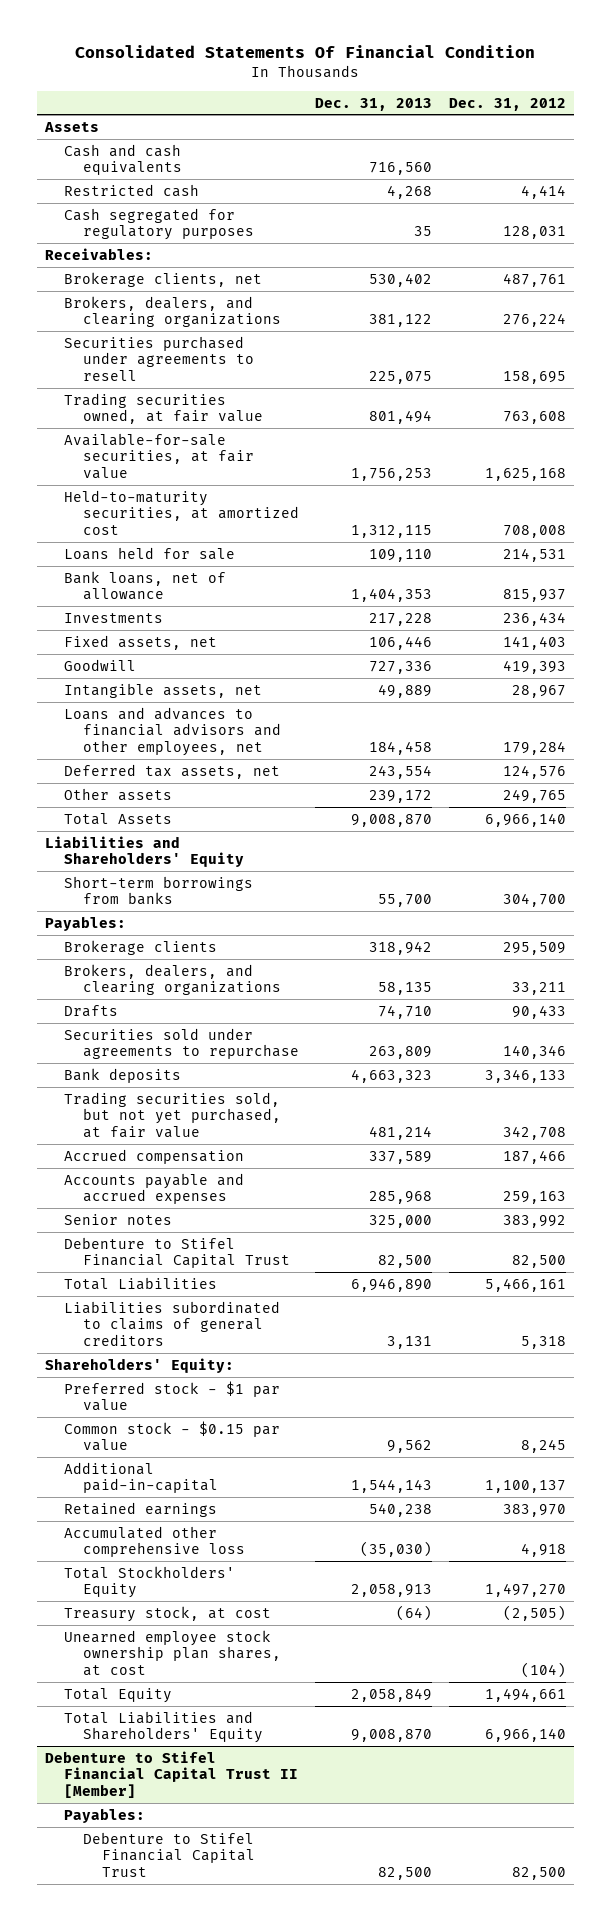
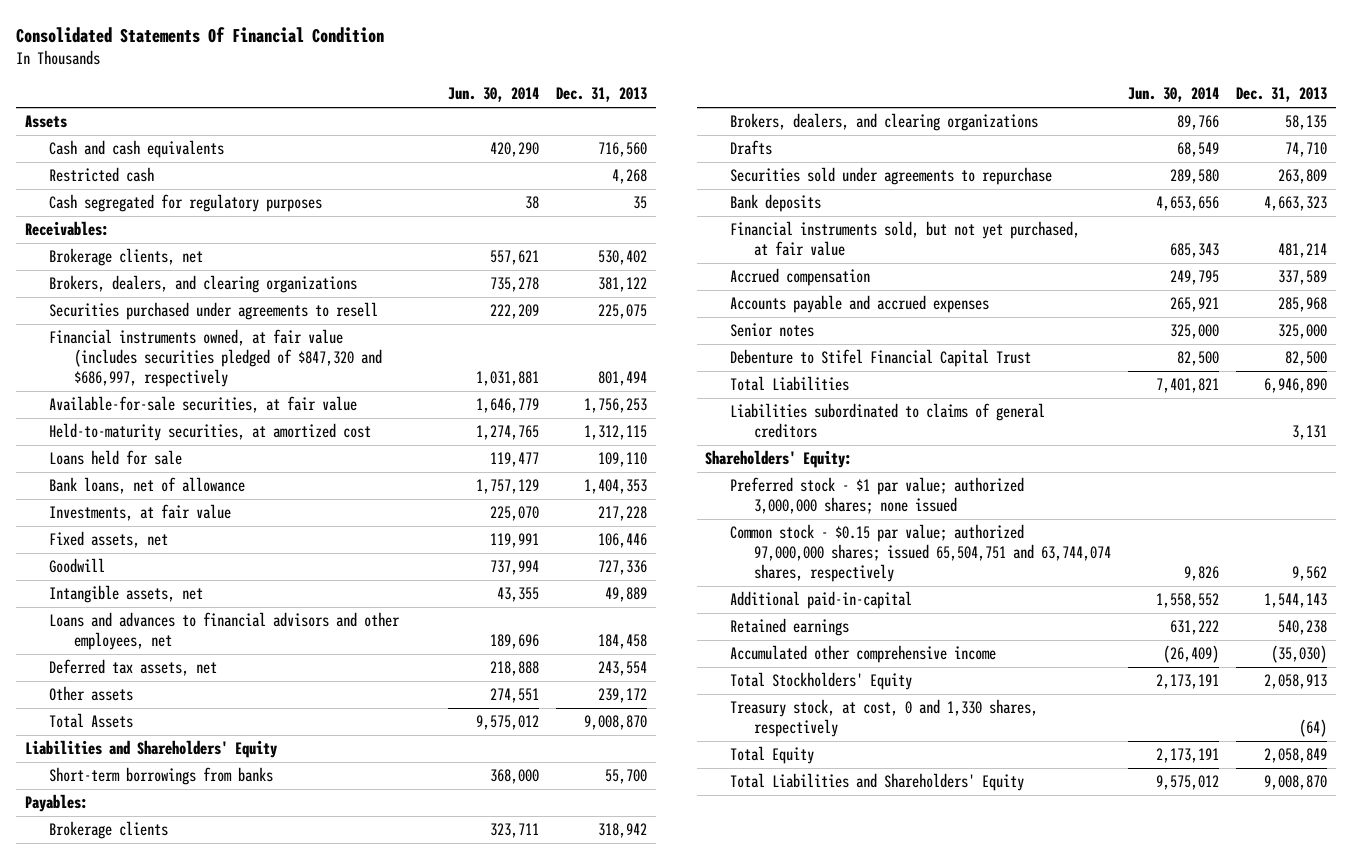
[449,97,567,111] Dec. 31, 2012 -> none
none -> [448,87,540,103] Jun. 30, 2014
[63,392,263,425] Trading securities owned, at fair value -> [49,329,382,388] Financial instruments owned, at fair value (includes securities pledged of $847,320 and $686,997, respectively
[63,612,163,623] Investments -> [49,504,232,522] Investments, at fair value
[63,1091,281,1139] Trading securities sold, but not yet purchased, at fair value -> [729,221,1080,257] Financial instruments sold, but not yet purchased, at fair value
[63,1380,280,1412] Preferred stock - $1 par value -> [729,477,1024,515] Preferred stock - $1 par value; authorized 3,000,000 shares; none issued
[63,1420,280,1452] Common stock - $0.15 par value -> [729,524,1111,583] Common stock - $0.15 par value; authorized 97,000,000 shares; issued 65,504,751 and 63,744,074 shares, respectively
[63,1525,245,1558] Accumulated other comprehensive loss -> [729,645,996,664] Accumulated other comprehensive income
[63,1629,281,1677] Unearned employee stock ownership plan shares, at cost -> none
[63,1605,271,1622] Treasury stock, at cost -> [729,699,1038,738] Treasury stock, at cost, 0 and 1,330 shares, respectively
[44,1750,298,1799] Debenture to Stifel Financial Capital Trust II [Member] -> none
[63,1807,145,1823] Payables: -> none
[82,1831,255,1878] Debenture to Stifel Financial Capital Trust -> none

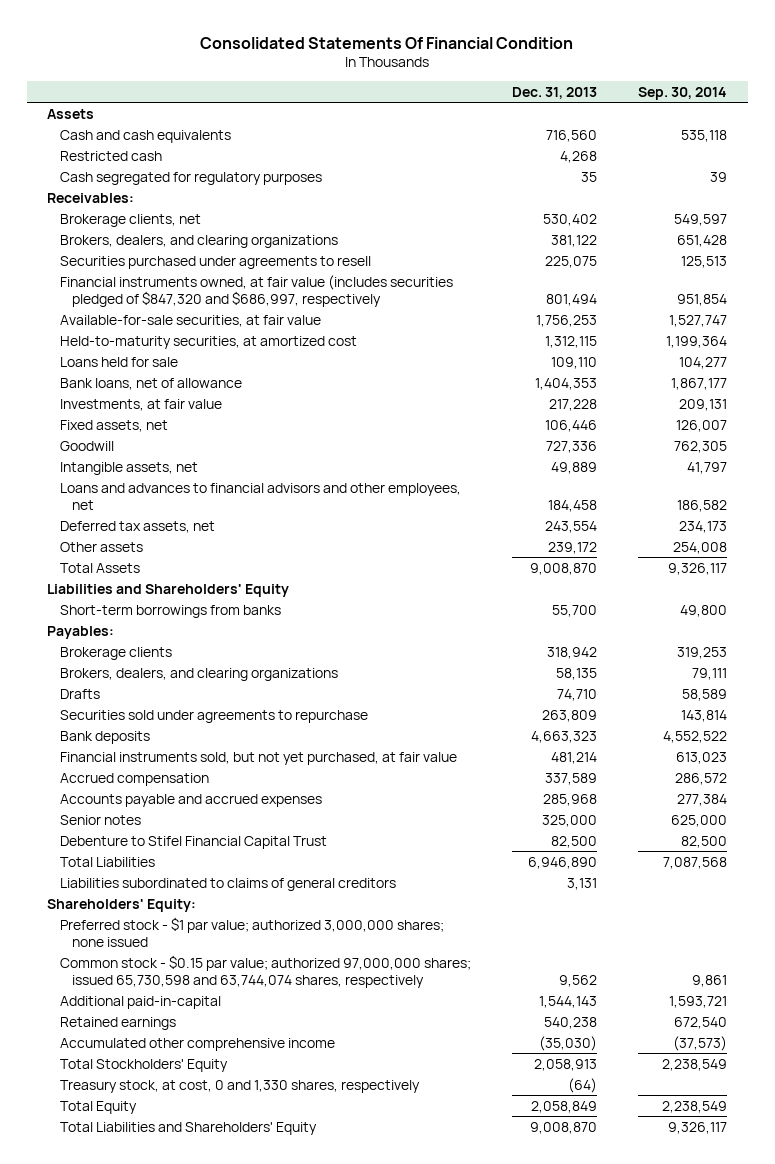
[448,87,540,103] Jun. 30, 2014 -> none
none -> [638,86,728,100] Sep. 30, 2014
[729,524,1111,583] Common stock - $0.15 par value; authorized 97,000,000 shares; issued 65,504,751 and 63,744,074 shares, respectively -> [59,954,471,988] Common stock - $0.15 par value; authorized 97,000,000 shares; issued 65,730,598 and 63,744,074 shares, respectively

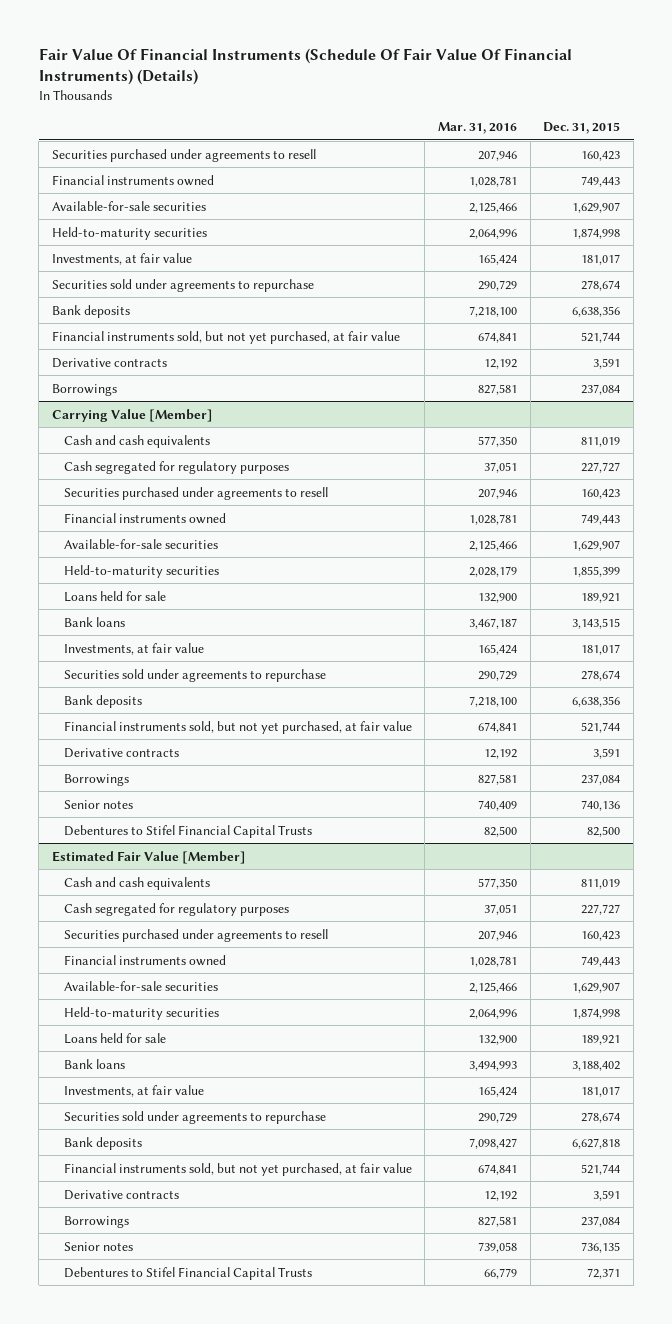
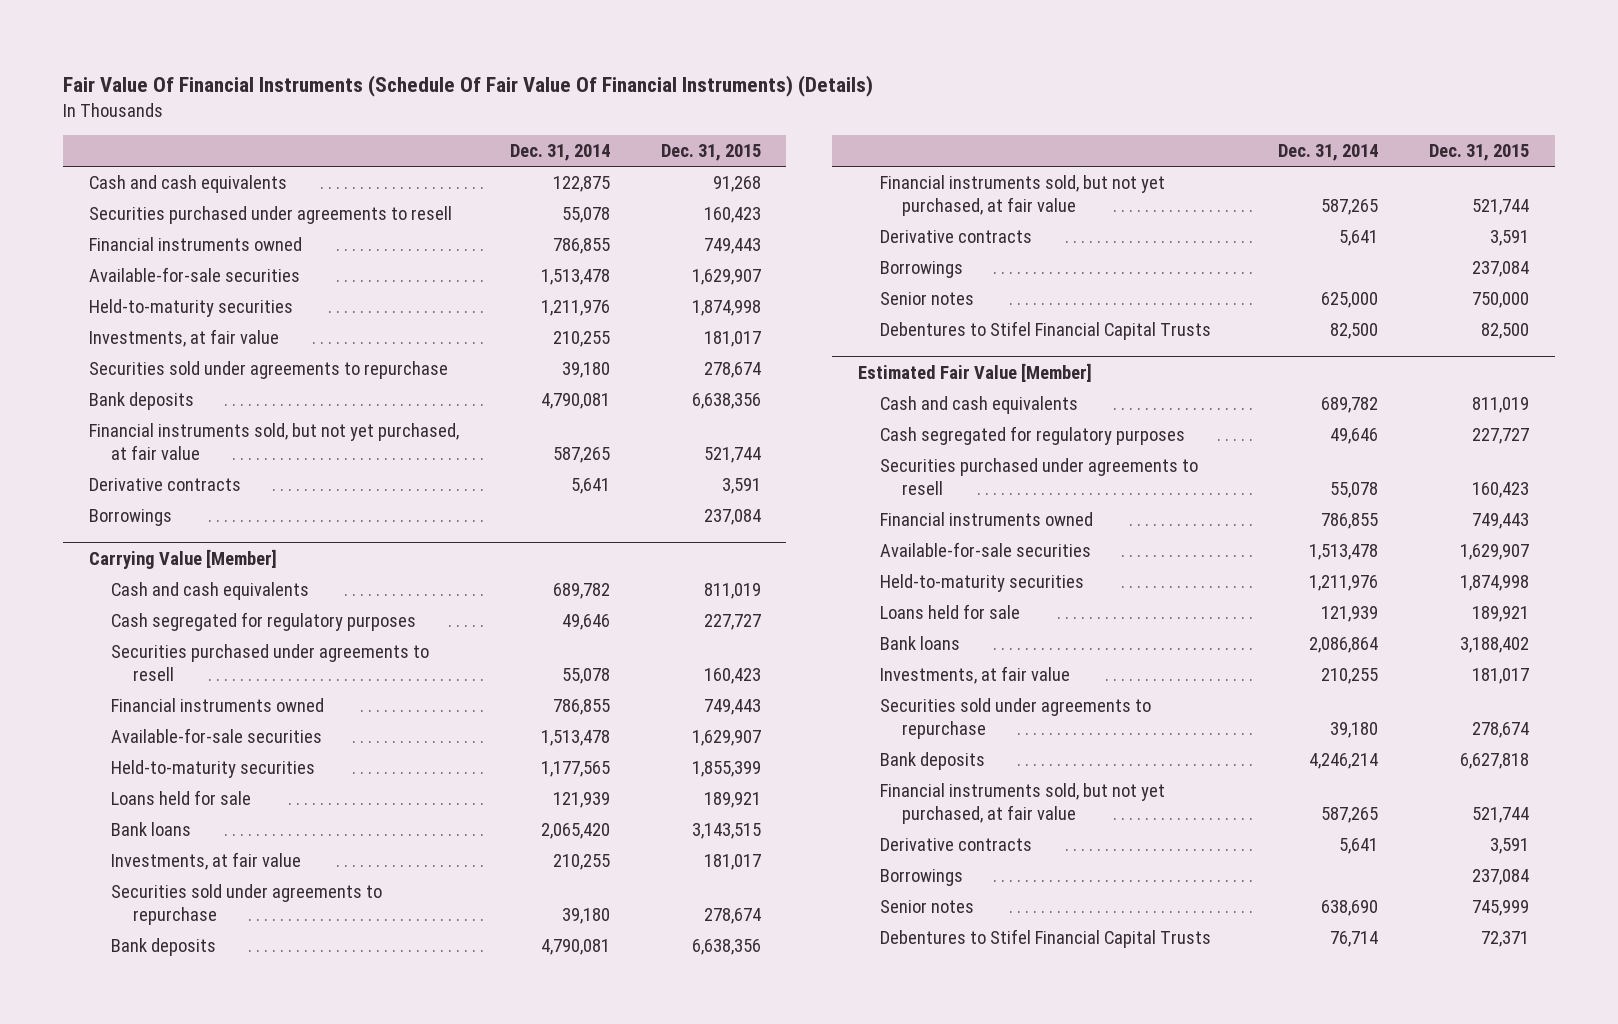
[438,121,518,134] Mar. 31, 2016 -> none
none -> [509,144,610,162] Dec. 31, 2014
none -> [88,175,287,194] Cash and cash equivalents
[581,799,621,811] 740,136 -> [1472,292,1530,309] 750,000
[581,1241,621,1253] 736,135 -> [1472,900,1530,917] 745,999

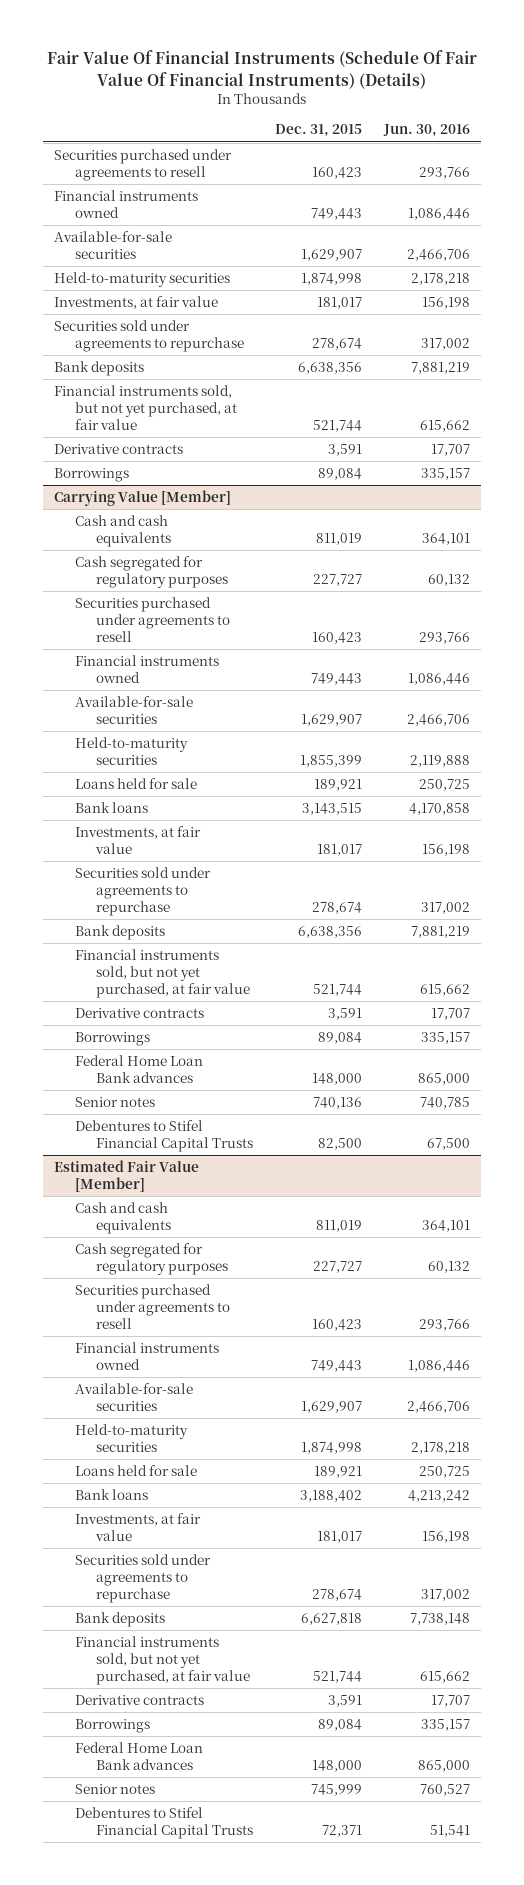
[509,144,610,162] Dec. 31, 2014 -> none
none -> [382,124,470,138] Jun. 30, 2016
[88,175,287,194] Cash and cash equivalents -> none
[703,509,761,526] 237,084 -> [318,468,363,481] 89,084
[1472,261,1530,278] 237,084 -> [318,1032,363,1045] 89,084
none -> [75,1055,204,1084] Federal Home Loan Bank advances
[1472,292,1530,309] 750,000 -> [313,1097,363,1110] 740,136
[1472,869,1530,886] 237,084 -> [318,1719,363,1732] 89,084
none -> [75,1742,204,1771] Federal Home Loan Bank advances

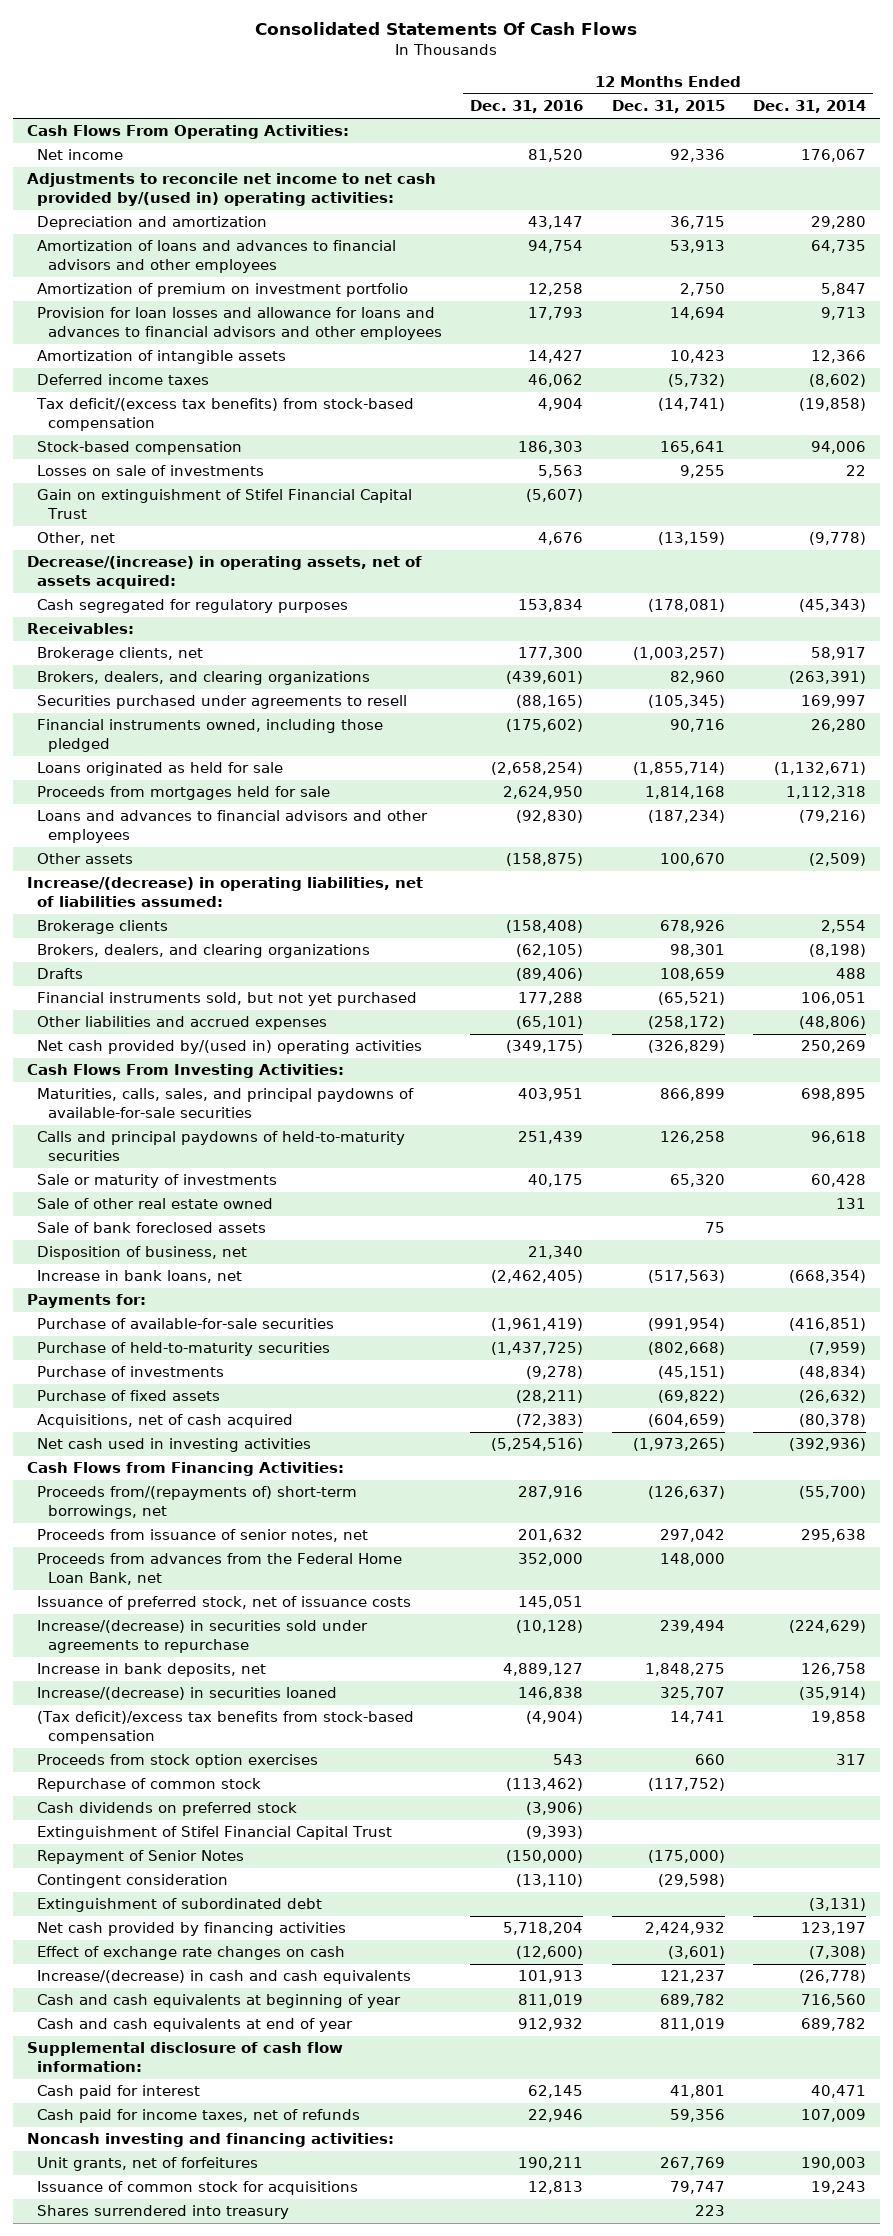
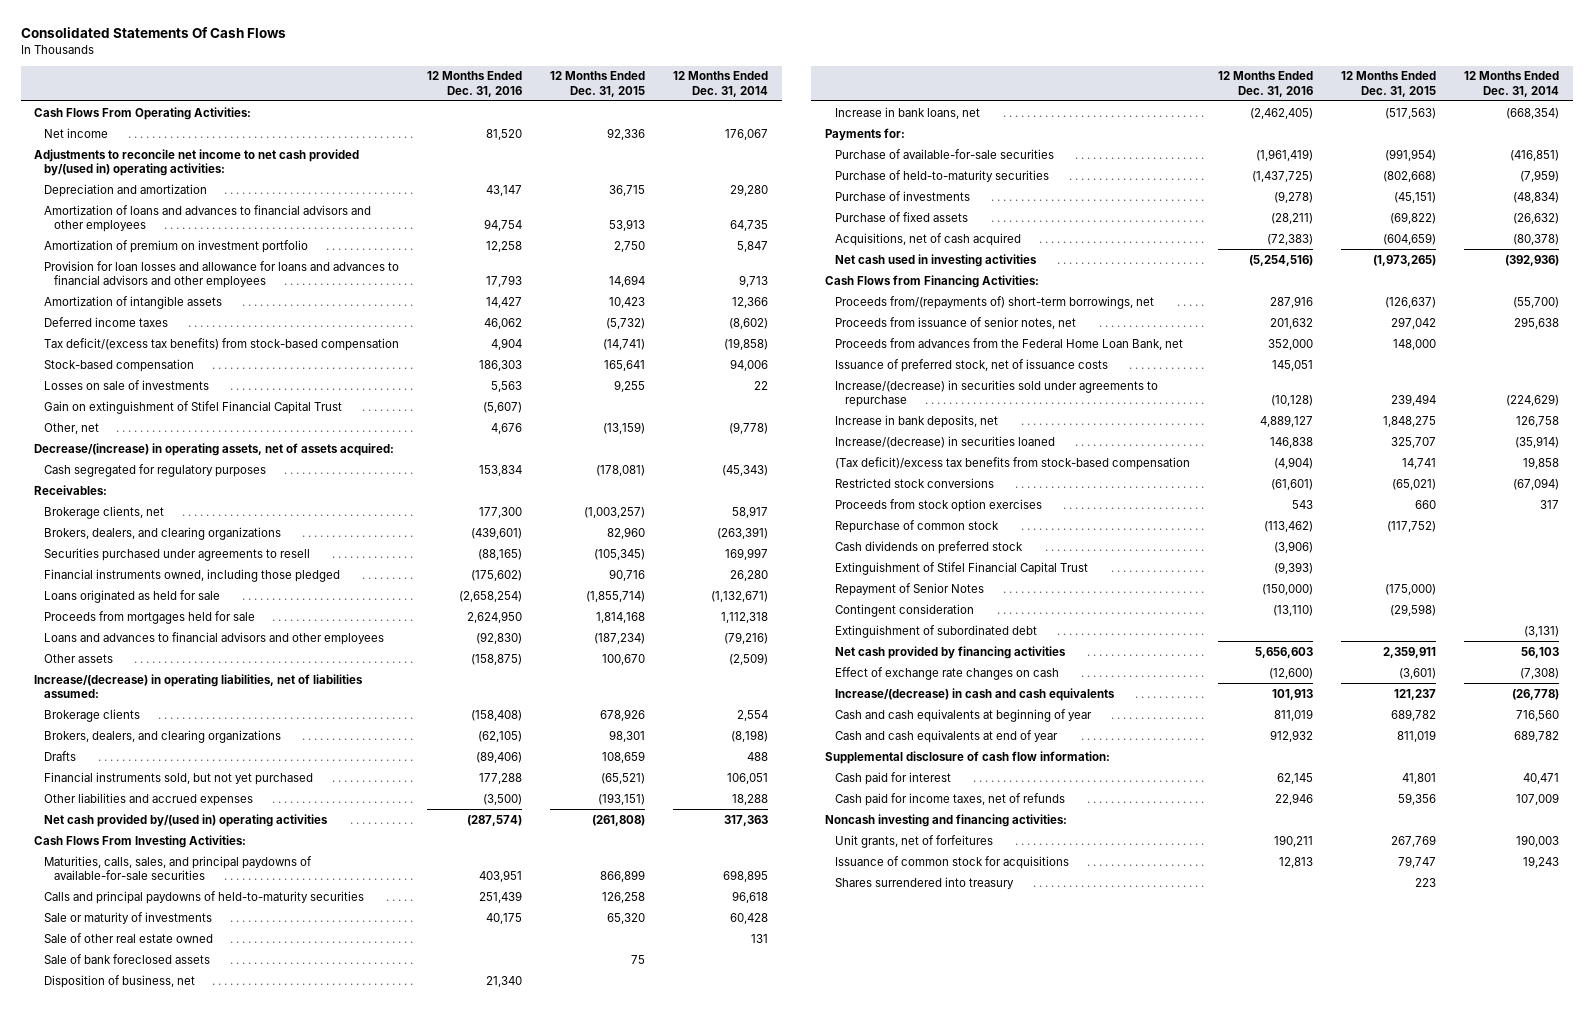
[516,1016,584,1030] (65,101) -> [483,793,523,805] (3,500)
[647,1016,725,1030] (258,172) -> [598,792,646,805] (193,151)
[798,1016,866,1030] (48,806) -> [732,793,769,805] 18,288
[506,1040,584,1054] (349,175) -> [467,814,523,826] (287,574)
[647,1040,725,1054] (326,829) -> [592,814,646,826] (261,808)
[800,1040,866,1054] 250,269 -> [724,814,769,826] 317,363
none -> [834,477,994,488] Restricted stock conversions
[503,1922,584,1936] 5,718,204 -> [1254,646,1313,658] 5,656,603
[644,1922,725,1936] 2,424,932 -> [1382,646,1436,658] 2,359,911
[800,1922,866,1936] 123,197 -> [1520,646,1559,658] 56,103

